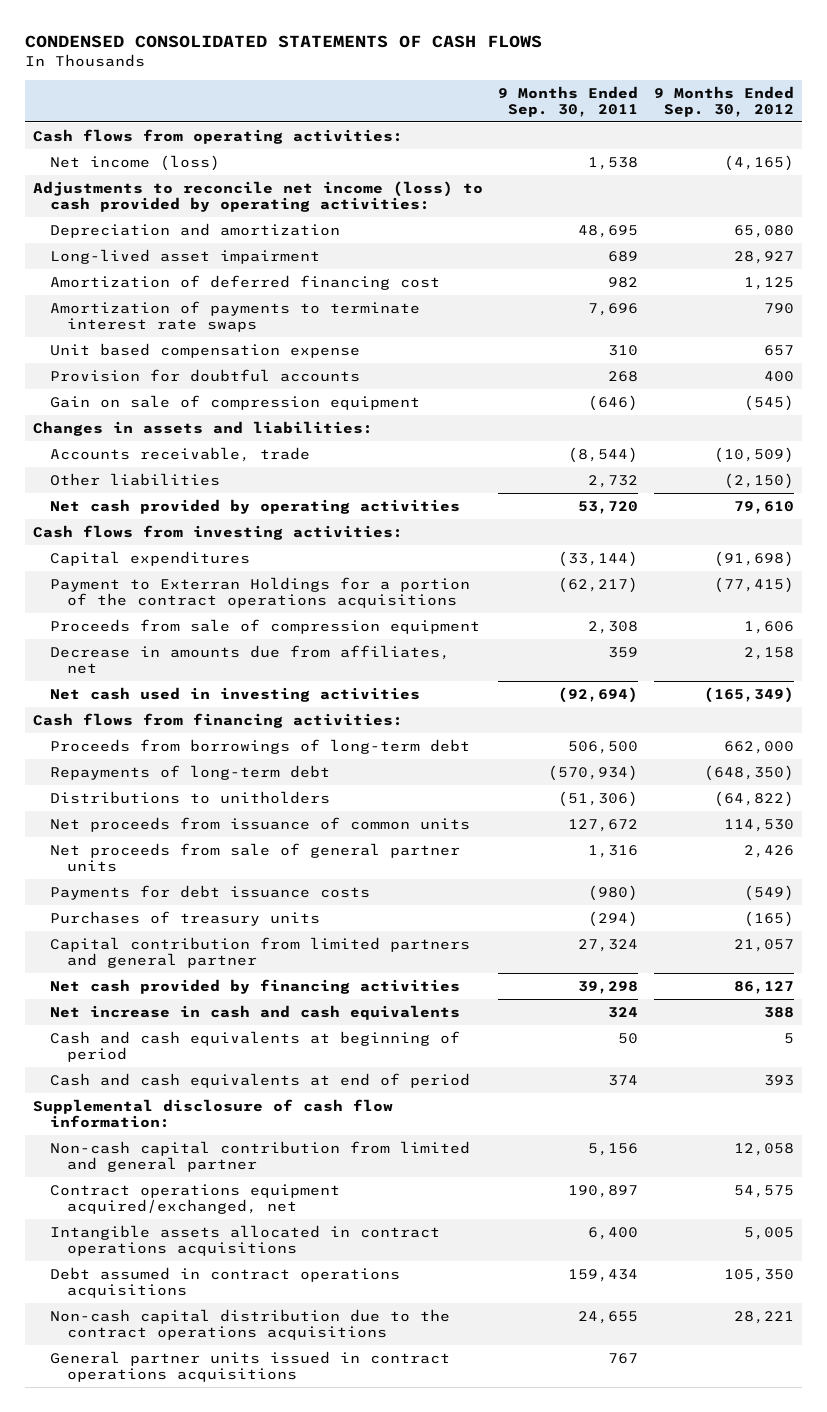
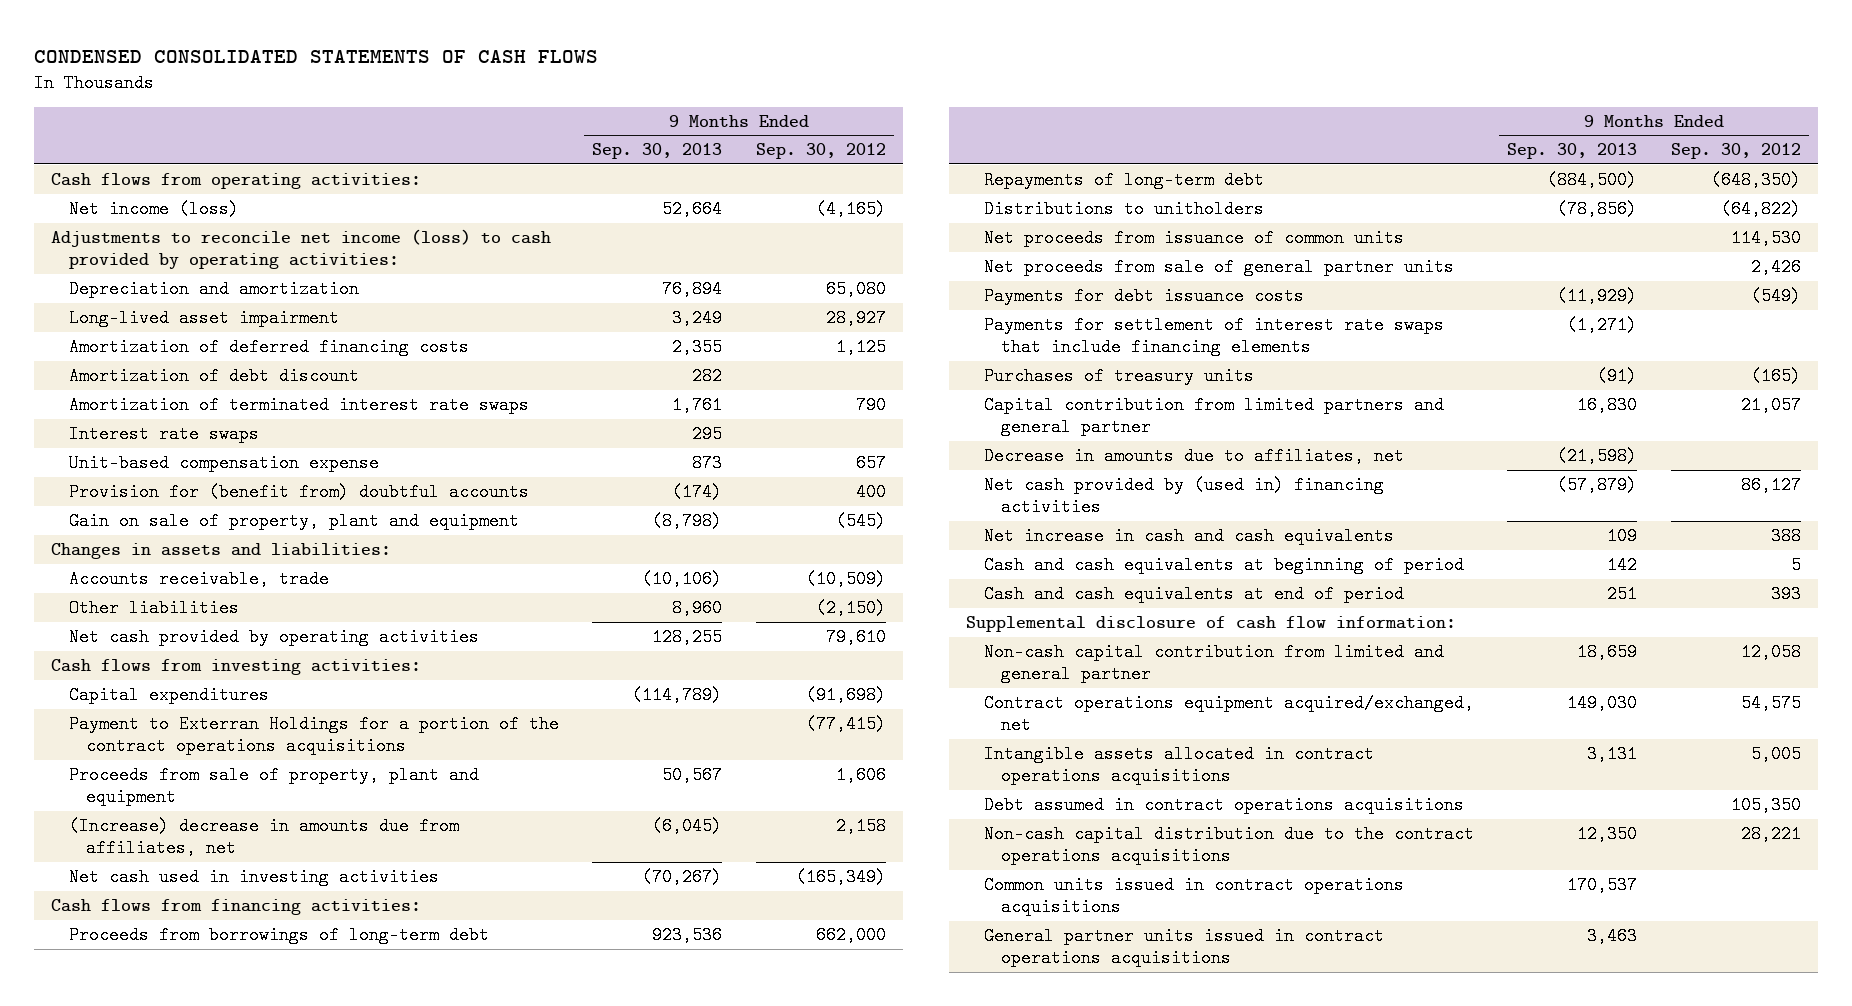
[498,85,639,117] 9 Months Ended Sep. 30, 2011 -> none
none -> [592,143,723,160] Sep. 30, 2013
[49,274,440,290] Amortization of deferred financing cost -> [68,337,469,356] Amortization of deferred financing costs
none -> [68,366,359,385] Amortization of debt discount
[49,300,420,333] Amortization of payments to terminate interest rate swaps -> [68,395,529,414] Amortization of terminated interest rate swaps
none -> [68,424,259,443] Interest rate swaps
[49,342,360,358] Unit based compensation expense -> [68,453,379,472] Unit-based compensation expense
[49,368,360,382] Provision for doubtful accounts -> [68,482,529,501] Provision for (benefit from) doubtful accounts
[49,394,420,410] Gain on sale of compression equipment -> [68,511,519,530] Gain on sale of property, plant and equipment
[49,618,480,634] Proceeds from sale of compression equipment -> [68,765,479,807] Proceeds from sale of property, plant and equipment
[49,644,450,675] Decrease in amounts due from affiliates, net -> [68,816,459,858] (Increase) decrease in amounts due from affiliates, net
none -> [983,315,1444,357] Payments for settlement of interest rate swaps that include financing elements
none -> [983,446,1404,465] Decrease in amounts due to affiliates, net
[49,978,460,994] Net cash provided by financing activities -> [983,475,1384,517] Net cash provided by (used in) financing activities
none -> [983,875,1404,917] Common units issued in contract operations acquisitions

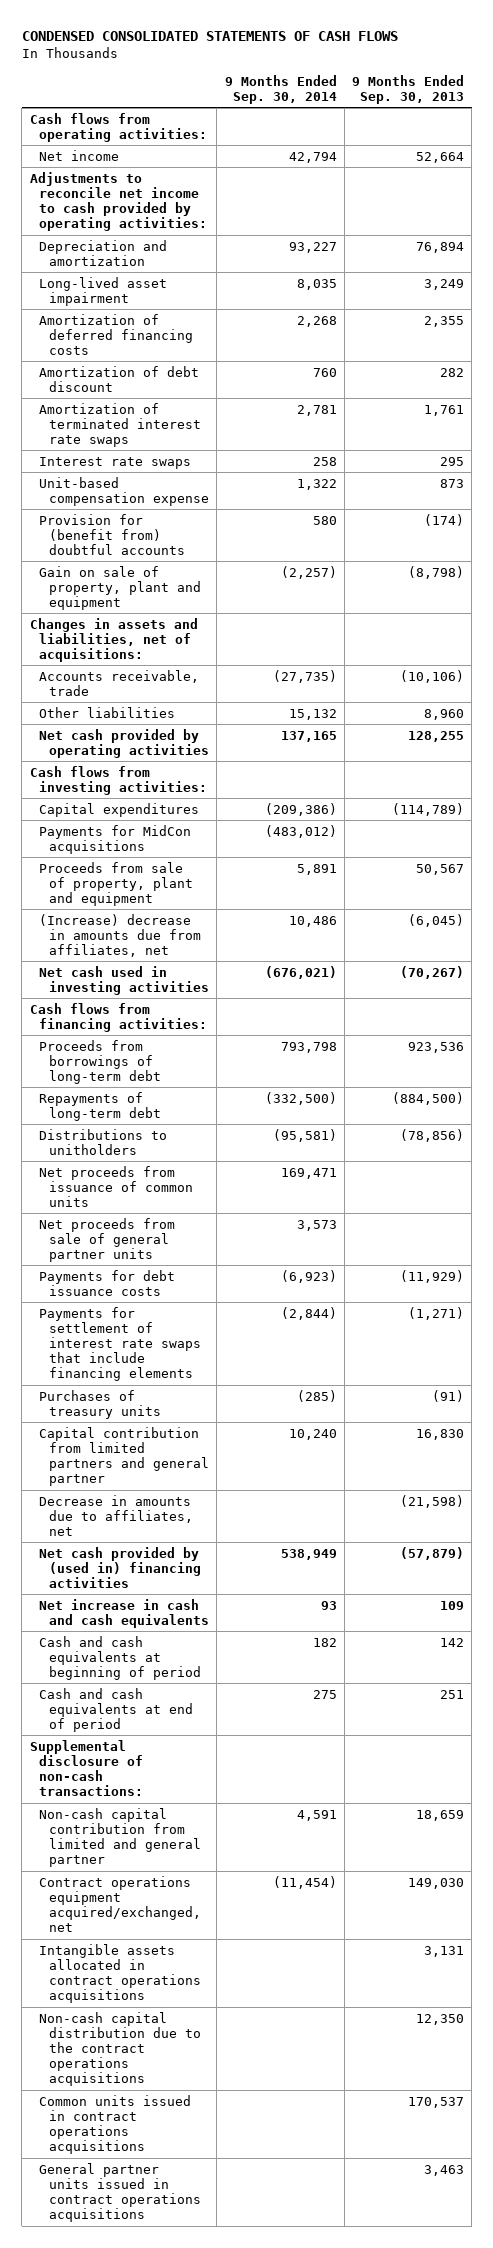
[755,143,886,160] Sep. 30, 2012 -> none
none -> [224,74,337,104] 9 Months Ended Sep. 30, 2014
[68,199,239,218] Net income (loss) -> [39,149,120,161] Net income
[50,228,551,270] Adjustments to reconcile net income (loss) to cash provided by operating activities: -> [29,171,208,232] Adjustments to reconcile net income to cash provided by operating activities:
[50,542,391,559] Changes in assets and liabilities: -> [29,617,198,662] Changes in assets and liabilities, net of acquisitions:
[68,714,559,756] Payment to Exterran Holdings for a portion of the contract operations acquisitions -> none
none -> [39,824,192,854] Payments for MidCon acquisitions
[966,615,1457,632] Supplemental disclosure of cash flow information: -> [29,1739,144,1797] Supplemental disclosure of non-cash transactions:
[983,795,1464,814] Debt assumed in contract operations acquisitions -> none

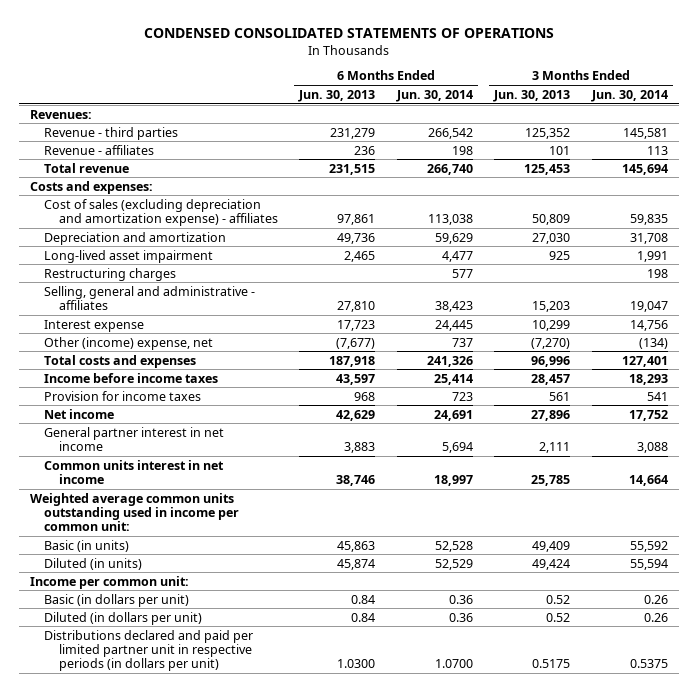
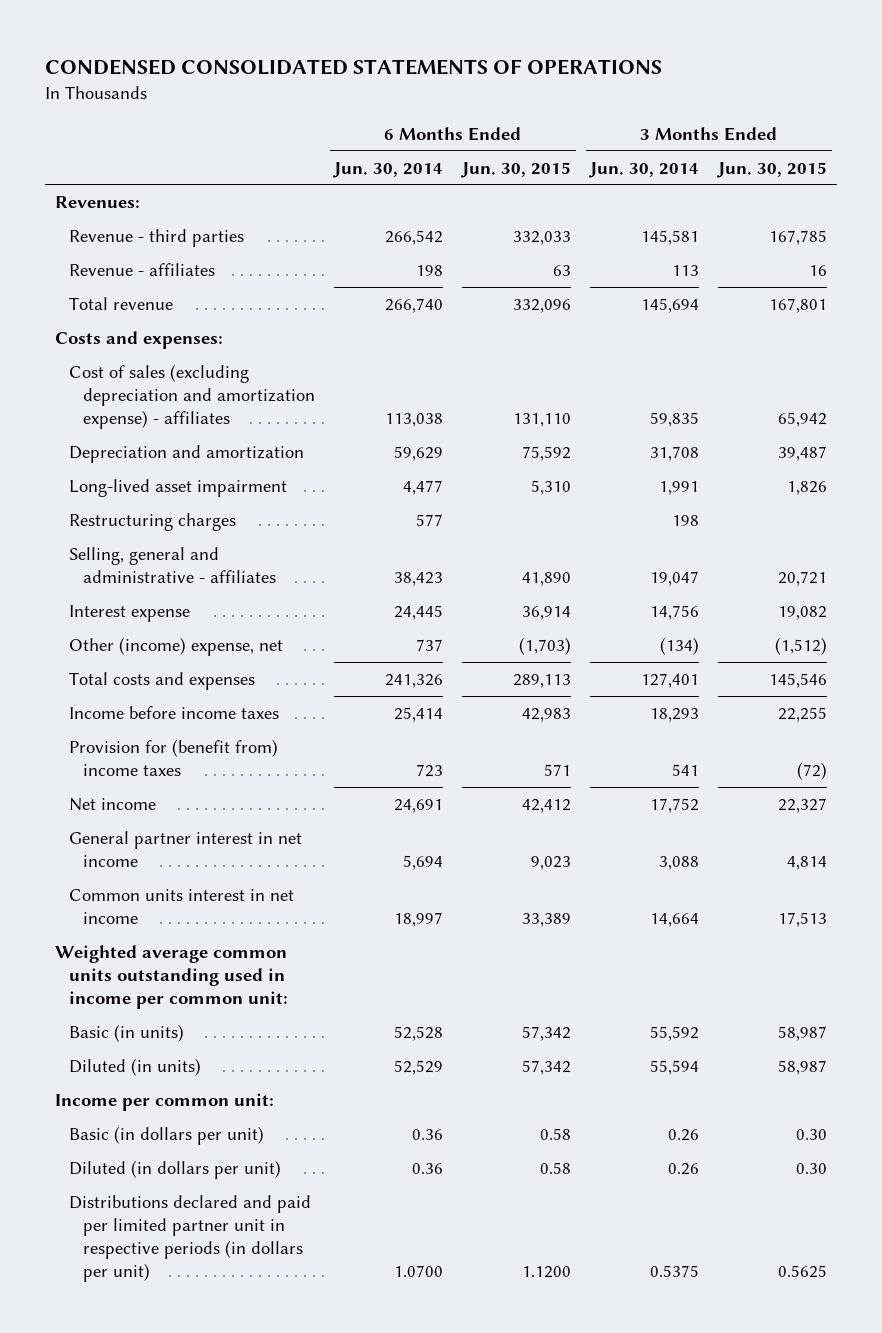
[298,89,376,102] Jun. 30, 2013 -> none
[493,89,571,102] Jun. 30, 2013 -> none
none -> [461,161,572,178] Jun. 30, 2015
none -> [717,161,828,178] Jun. 30, 2015
[44,390,202,401] Provision for income taxes -> [69,738,279,776] Provision for (benefit from) income taxes

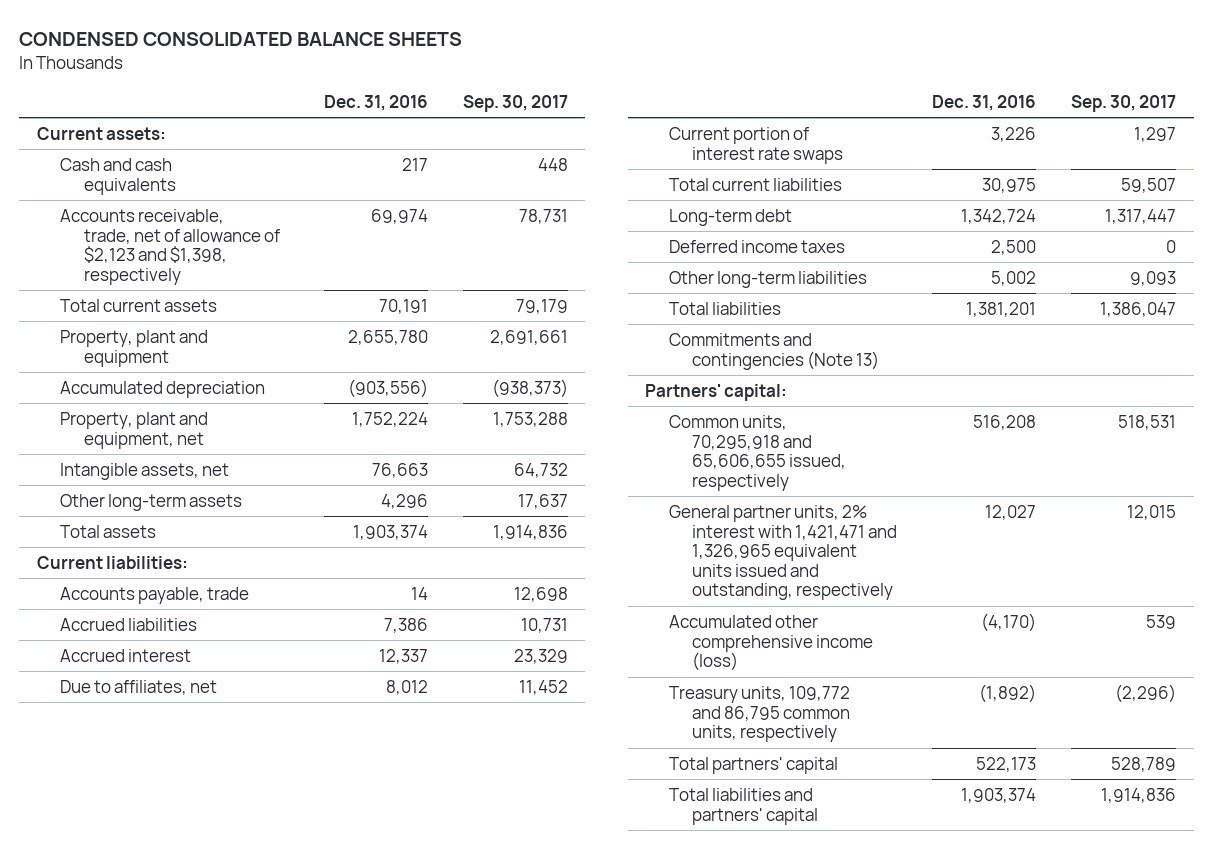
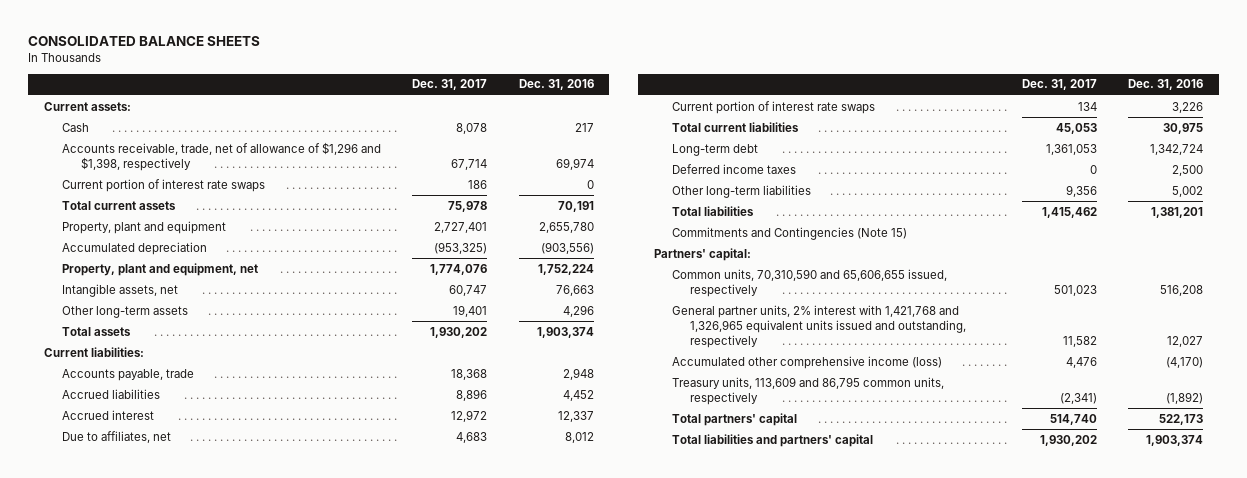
[19,31,463,46] CONDENSED CONSOLIDATED BALANCE SHEETS -> [28,36,261,47] CONSOLIDATED BALANCE SHEETS
[462,94,568,112] Sep. 30, 2017 -> none
none -> [412,79,488,91] Dec. 31, 2017
[60,157,176,195] Cash and cash equivalents -> [62,122,90,132] Cash
[60,208,280,285] Accounts receivable, trade, net of allowance of $2,123 and $1,398, respectively -> [62,141,382,171] Accounts receivable, trade, net of allowance of $1,296 and $1,398, respectively
none -> [62,178,266,192] Current portion of interest rate swaps
[410,586,428,600] 14 -> [562,367,594,380] 2,948
[383,617,428,633] 7,386 -> [562,389,594,401] 4,452
[668,332,880,370] Commitments and contingencies (Note 13) -> [672,226,908,240] Commitments and Contingencies (Note 15)
[668,414,847,491] Common units, 70,295,918 and 65,606,655 issued, respectively -> [672,268,948,297] Common units, 70,310,590 and 65,606,655 issued, respectively
[668,504,898,601] General partner units, 2% interest with 1,421,471 and 1,326,965 equivalent units issued and outstanding, respectively -> [672,304,967,348] General partner units, 2% interest with 1,421,768 and 1,326,965 equivalent units issued and outstanding, respectively
[668,685,851,743] Treasury units, 109,772 and 86,795 common units, respectively -> [672,376,945,405] Treasury units, 113,609 and 86,795 common units, respectively

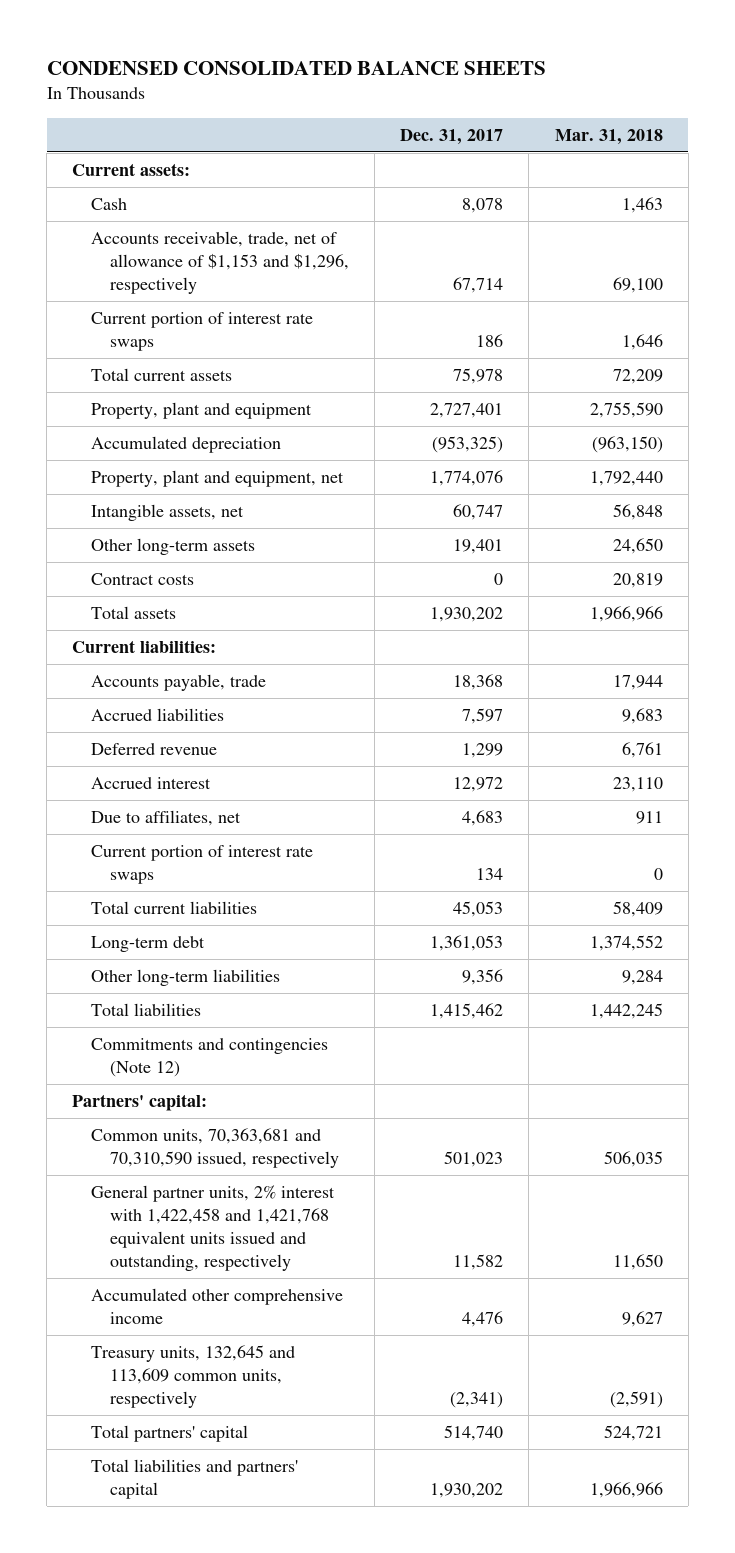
[28,36,261,47] CONSOLIDATED BALANCE SHEETS -> [46,60,546,75] CONDENSED CONSOLIDATED BALANCE SHEETS
[518,79,594,91] Dec. 31, 2016 -> none
none -> [554,128,663,145] Mar. 31, 2018
[62,141,382,171] Accounts receivable, trade, net of allowance of $1,296 and $1,398, respectively -> [91,231,349,295] Accounts receivable, trade, net of allowance of $1,153 and $1,296, respectively
none -> [91,573,195,586] Contract costs
[456,388,488,401] 8,896 -> [462,708,504,725] 7,597
none -> [91,743,218,756] Deferred revenue
[672,163,797,174] Deferred income taxes -> none
[672,226,908,240] Commitments and Contingencies (Note 15) -> [91,1038,329,1078] Commitments and contingencies (Note 12)
[672,268,948,297] Common units, 70,310,590 and 65,606,655 issued, respectively -> [91,1128,339,1169] Common units, 70,363,681 and 70,310,590 issued, respectively
[672,304,967,348] General partner units, 2% interest with 1,421,768 and 1,326,965 equivalent units issued and outstanding, respectively -> [91,1185,336,1272] General partner units, 2% interest with 1,422,458 and 1,421,768 equivalent units issued and outstanding, respectively
[672,355,943,369] Accumulated other comprehensive income (loss) -> [91,1288,344,1325] Accumulated other comprehensive income
[672,376,945,405] Treasury units, 113,609 and 86,795 common units, respectively -> [91,1345,296,1409] Treasury units, 132,645 and 113,609 common units, respectively

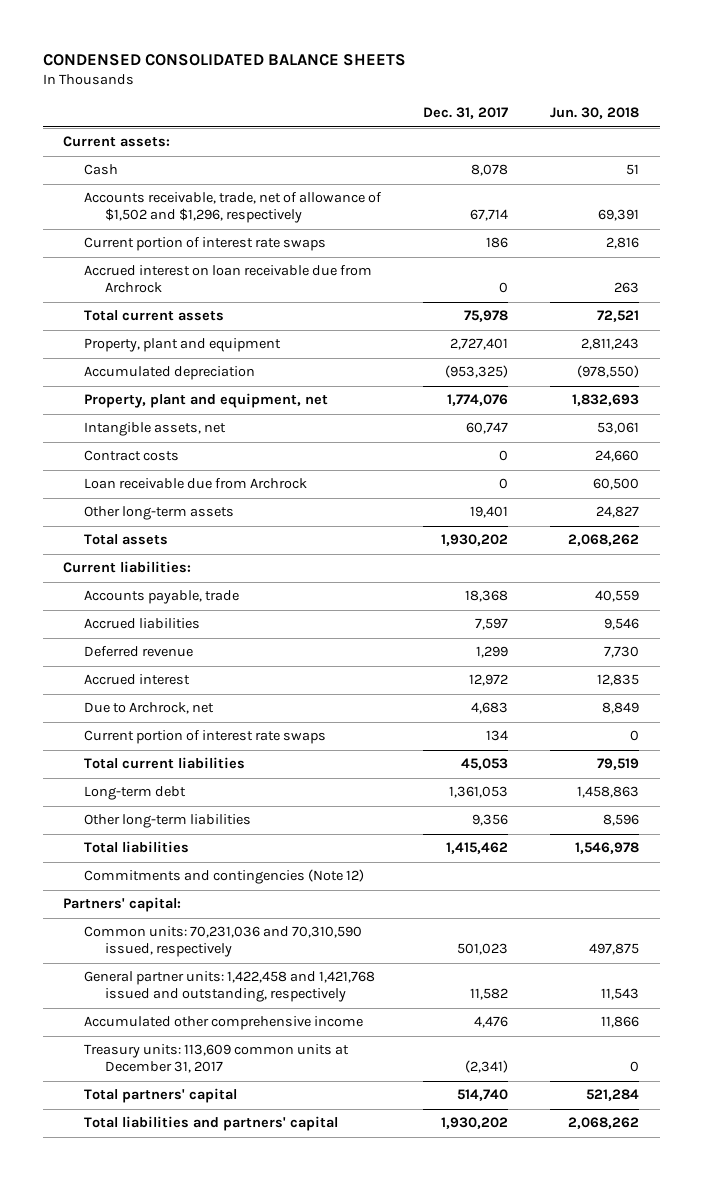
[554,128,663,145] Mar. 31, 2018 -> none
none -> [549,107,639,120] Jun. 30, 2018
[91,231,349,295] Accounts receivable, trade, net of allowance of $1,153 and $1,296, respectively -> [84,192,383,224] Accounts receivable, trade, net of allowance of $1,502 and $1,296, respectively
none -> [84,265,373,294] Accrued interest on loan receivable due from Archrock
none -> [84,478,308,490] Loan receivable due from Archrock
[91,538,256,556] Other long-term assets -> [84,506,235,521] Other long-term assets
[91,810,242,827] Due to affiliates, net -> [84,702,215,715] Due to Archrock, net
[91,1128,339,1169] Common units, 70,363,681 and 70,310,590 issued, respectively -> [84,926,363,958] Common units: 70,231,036 and 70,310,590 issued, respectively
[91,1185,336,1272] General partner units, 2% interest with 1,422,458 and 1,421,768 equivalent units issued and outstanding, respectively -> [84,971,376,1003] General partner units: 1,422,458 and 1,421,768 issued and outstanding, respectively
[91,1345,296,1409] Treasury units, 132,645 and 113,609 common units, respectively -> [84,1044,350,1074] Treasury units: 113,609 common units at December 31, 2017

